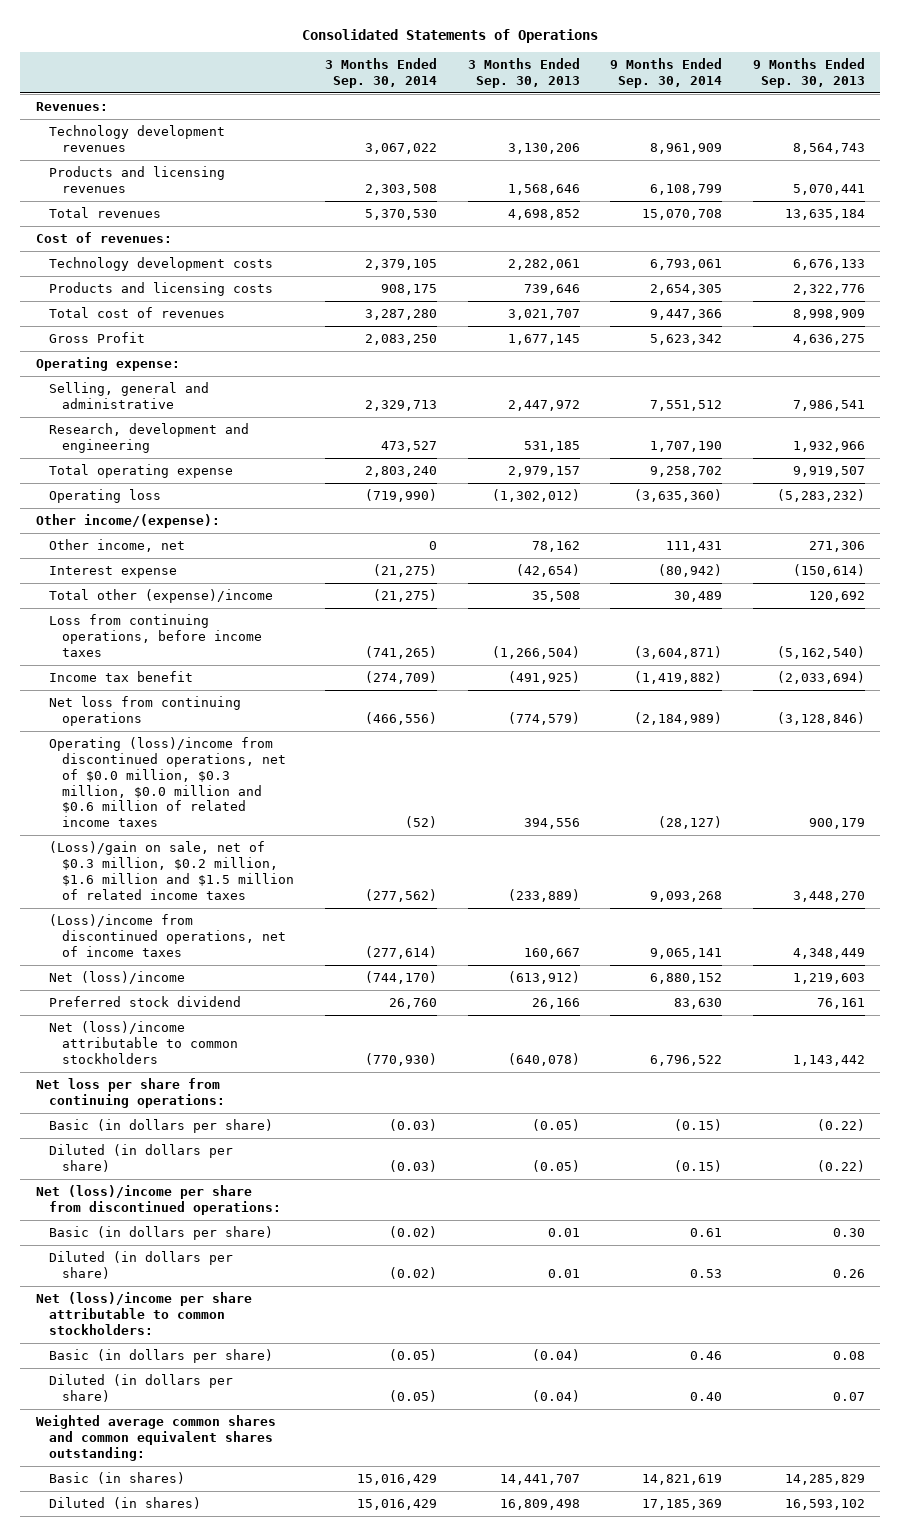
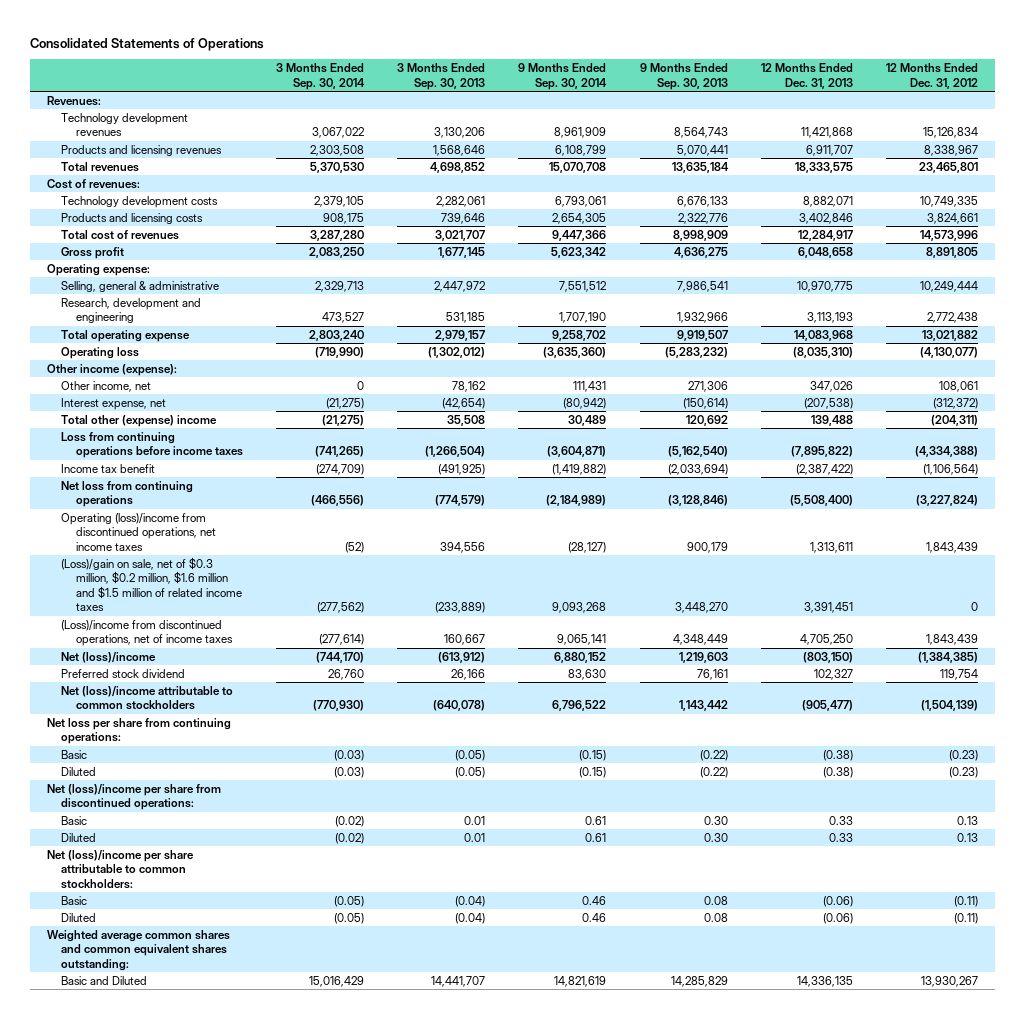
none -> [760,63,853,89] 12 Months Ended Dec. 31, 2013
none -> [886,63,979,89] 12 Months Ended Dec. 31, 2012
[49,331,146,343] Gross Profit -> [61,246,125,259] Gross profit
[49,381,210,409] Selling, general and administrative -> [61,280,220,292] Selling, general & administrative
[35,513,220,528] Other income/(expense): -> [46,363,177,376] Other income (expense):
[49,565,178,578] Interest expense -> [61,397,167,410] Interest expense, net
[49,588,274,603] Total other (expense)/income -> [61,414,218,427] Total other (expense) income
[49,613,263,657] Loss from continuing operations, before income taxes -> [61,431,243,459] Loss from continuing operations before income taxes
[49,736,287,828] Operating (loss)/income from discontinued operations, net of $0.0 million, $0.3 million, $0.0 million and $0.6 million of related income taxes -> [61,512,216,551] Operating (loss)/income from discontinued operations, net income taxes
[49,1118,274,1133] Basic (in dollars per share) -> [61,749,88,759] Basic
[49,1143,234,1172] Diluted (in dollars per share) -> [61,766,97,776] Diluted
[49,1225,274,1240] Basic (in dollars per share) -> [61,815,88,825] Basic
[49,1250,234,1279] Diluted (in dollars per share) -> [61,832,97,842] Diluted
[690,1268,723,1278] 0.53 -> [585,832,607,842] 0.61
[832,1268,865,1278] 0.26 -> [703,832,728,842] 0.30
[49,1348,274,1363] Basic (in dollars per share) -> [61,895,88,905] Basic
[49,1373,234,1402] Diluted (in dollars per share) -> [61,912,97,922] Diluted
[690,1391,723,1401] 0.40 -> [582,912,607,922] 0.46
[832,1391,865,1401] 0.07 -> [703,912,728,922] 0.08
[49,1496,202,1509] Diluted (in shares) -> none
[49,1471,186,1484] Basic (in shares) -> [61,975,148,985] Basic and Diluted

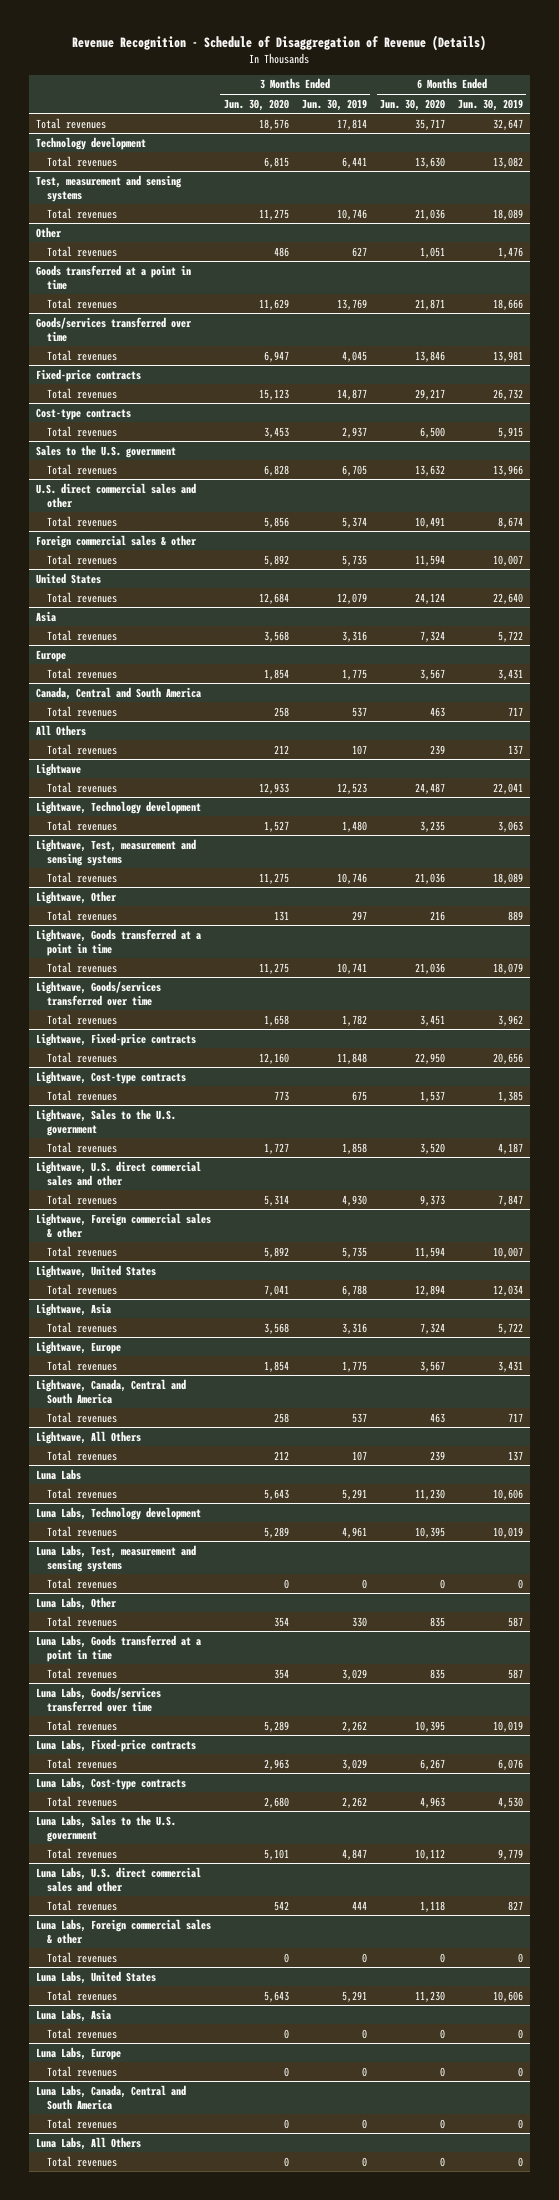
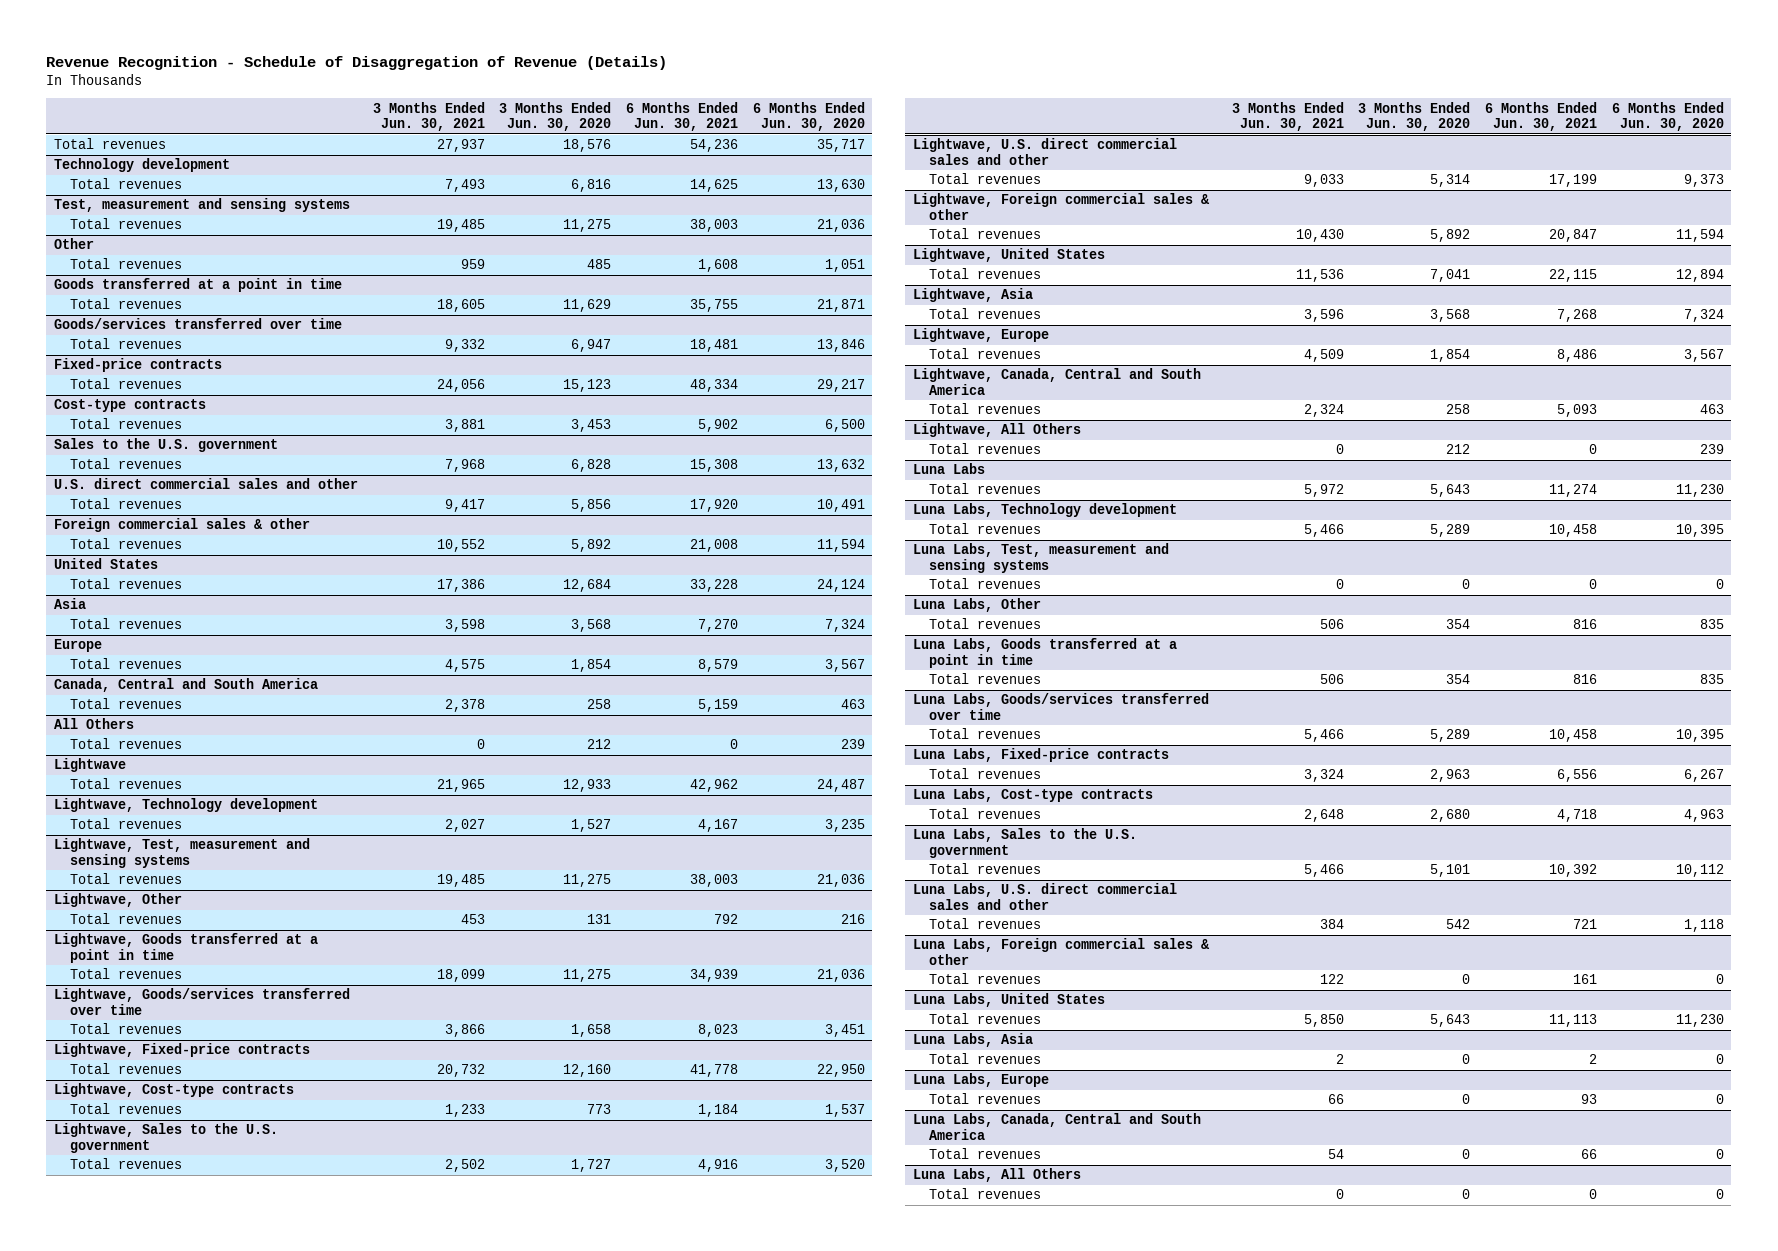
[301,98,367,111] Jun. 30, 2019 -> none
[458,98,524,111] Jun. 30, 2019 -> none
none -> [372,101,485,131] 3 Months Ended Jun. 30, 2021
none -> [626,101,739,131] 6 Months Ended Jun. 30, 2021
[263,156,289,168] 6,815 -> [571,179,612,193] 6,816
[273,246,289,257] 486 -> [587,259,612,270] 485

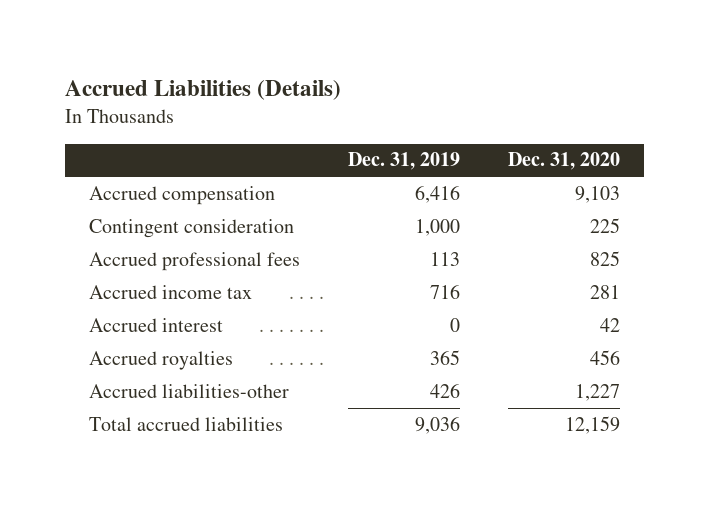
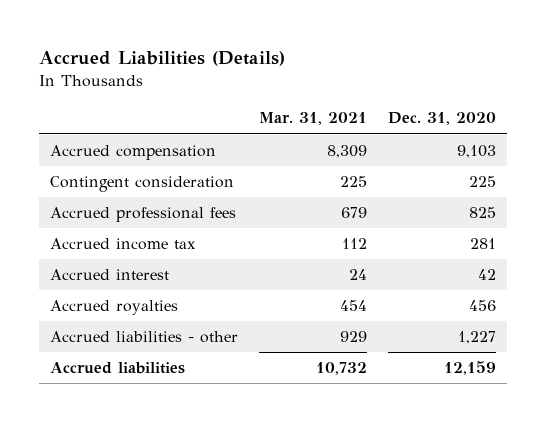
[347,152,460,171] Dec. 31, 2019 -> none
none -> [259,112,368,126] Mar. 31, 2021
[88,383,289,398] Accrued liabilities-other -> [49,331,238,344] Accrued liabilities - other
[88,416,283,431] Total accrued liabilities -> [49,362,185,375] Accrued liabilities

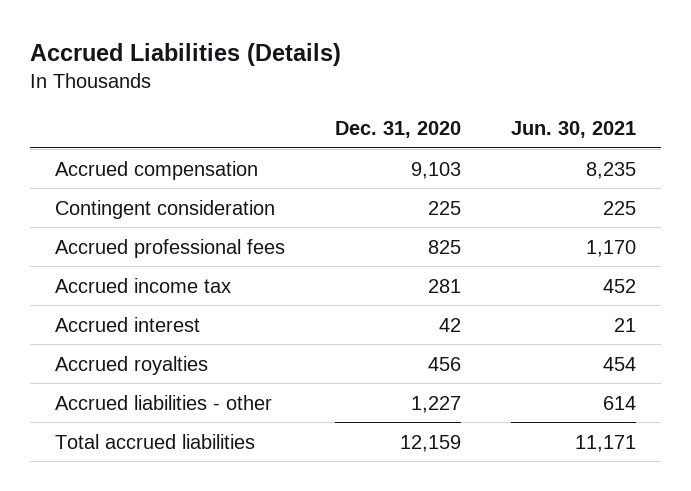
[259,112,368,126] Mar. 31, 2021 -> none
none -> [511,121,637,139] Jun. 30, 2021
[49,362,185,375] Accrued liabilities -> [54,433,255,449] Total accrued liabilities

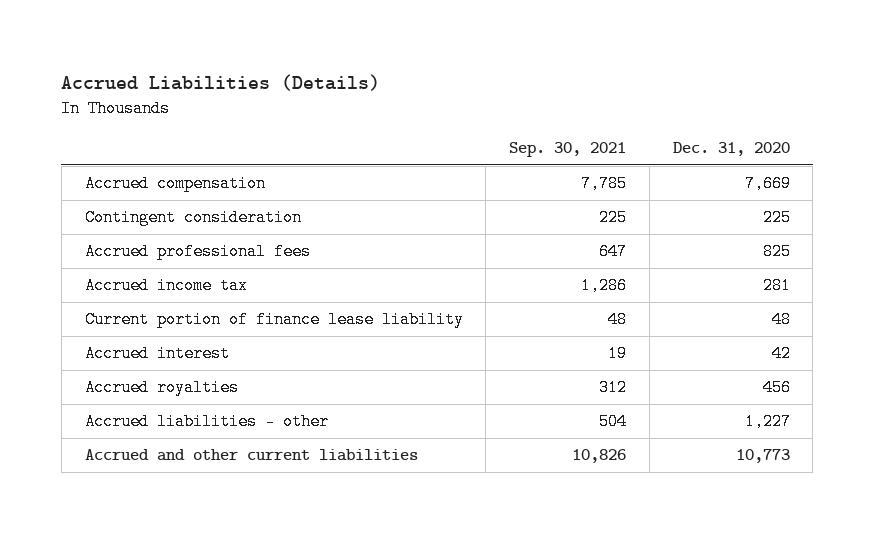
[511,121,637,139] Jun. 30, 2021 -> none
none -> [509,142,627,158] Sep. 30, 2021
[410,161,461,179] 9,103 -> [744,175,791,193] 7,669
none -> [84,311,464,329] Current portion of finance lease liability
[54,433,255,449] Total accrued liabilities -> [84,449,418,462] Accrued and other current liabilities
[399,434,461,452] 12,159 -> [735,449,790,464] 10,773

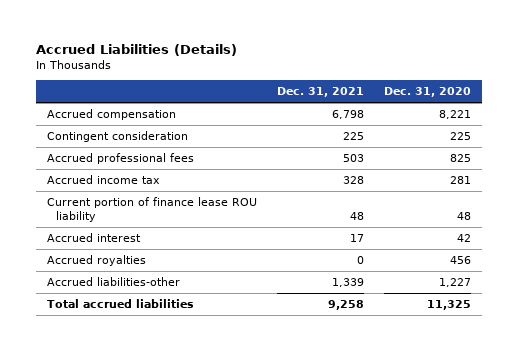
[509,142,627,158] Sep. 30, 2021 -> none
none -> [276,87,364,98] Dec. 31, 2021
[744,175,791,193] 7,669 -> [439,110,472,120] 8,221
[84,311,464,329] Current portion of finance lease liability -> [46,197,257,222] Current portion of finance lease ROU liability
[84,413,329,431] Accrued liabilities - other -> [46,277,180,287] Accrued liabilities-other
[84,449,418,462] Accrued and other current liabilities -> [46,299,194,309] Total accrued liabilities
[735,449,790,464] 10,773 -> [427,300,472,311] 11,325

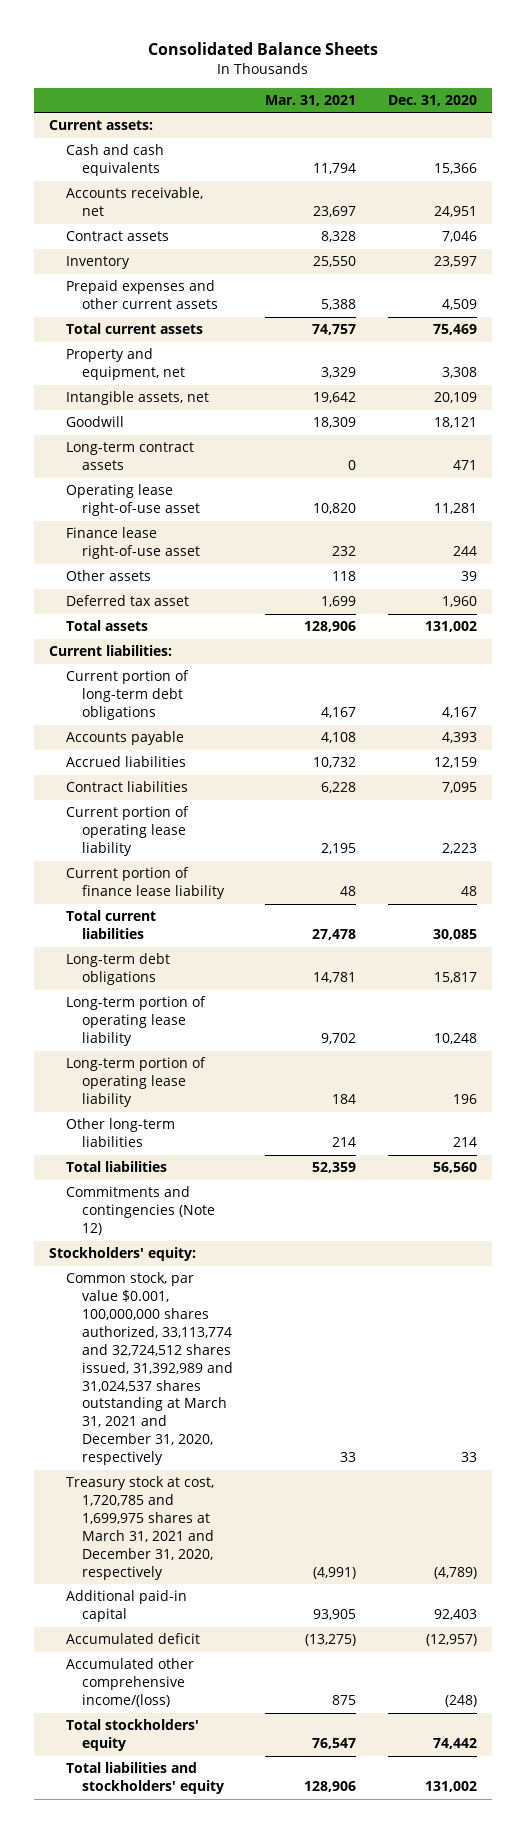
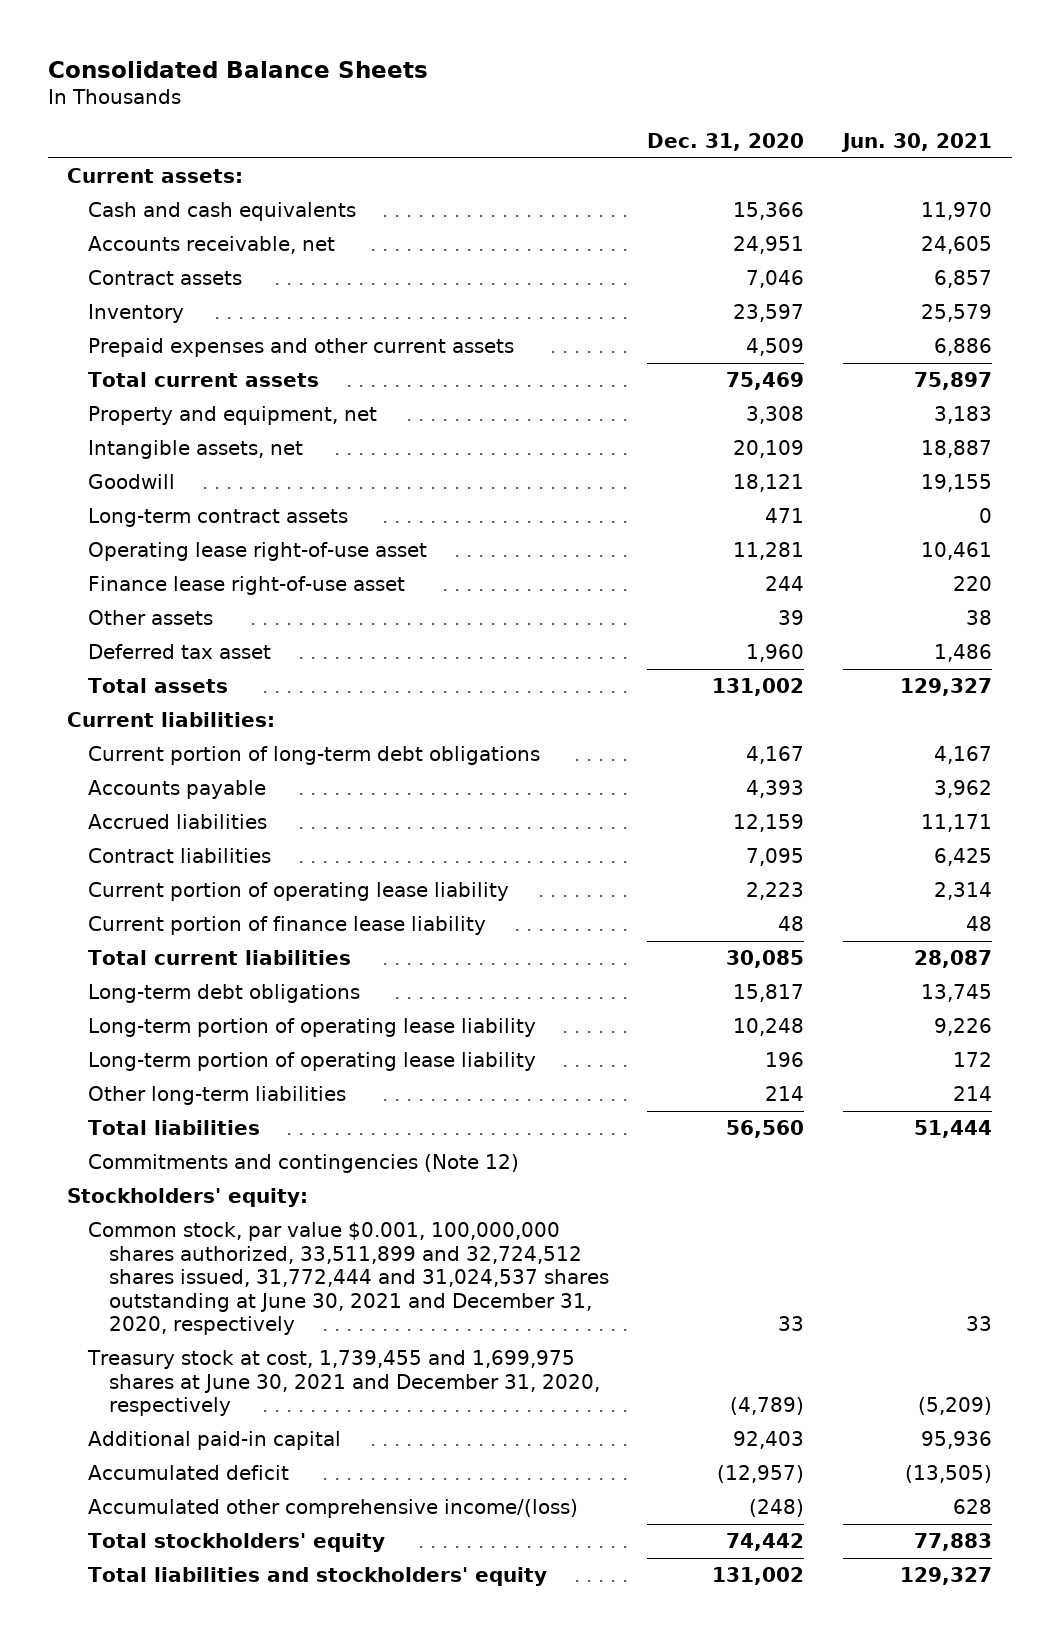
[264,94,356,106] Mar. 31, 2021 -> none
none -> [841,132,993,152] Jun. 30, 2021
[65,1272,234,1466] Common stock, par value $0.001, 100,000,000 shares authorized, 33,113,774 and 32,724,512 shares issued, 31,392,989 and 31,024,537 shares outstanding at March 31, 2021 and December 31, 2020, respectively -> [87,1222,609,1336] Common stock, par value $0.001, 100,000,000 shares authorized, 33,511,899 and 32,724,512 shares issued, 31,772,444 and 31,024,537 shares outstanding at June 30, 2021 and December 31, 2020, respectively
[65,1476,215,1580] Treasury stock at cost, 1,720,785 and 1,699,975 shares at March 31, 2021 and December 31, 2020, respectively -> [86,1350,600,1417] Treasury stock at cost, 1,739,455 and 1,699,975 shares at June 30, 2021 and December 31, 2020, respectively

